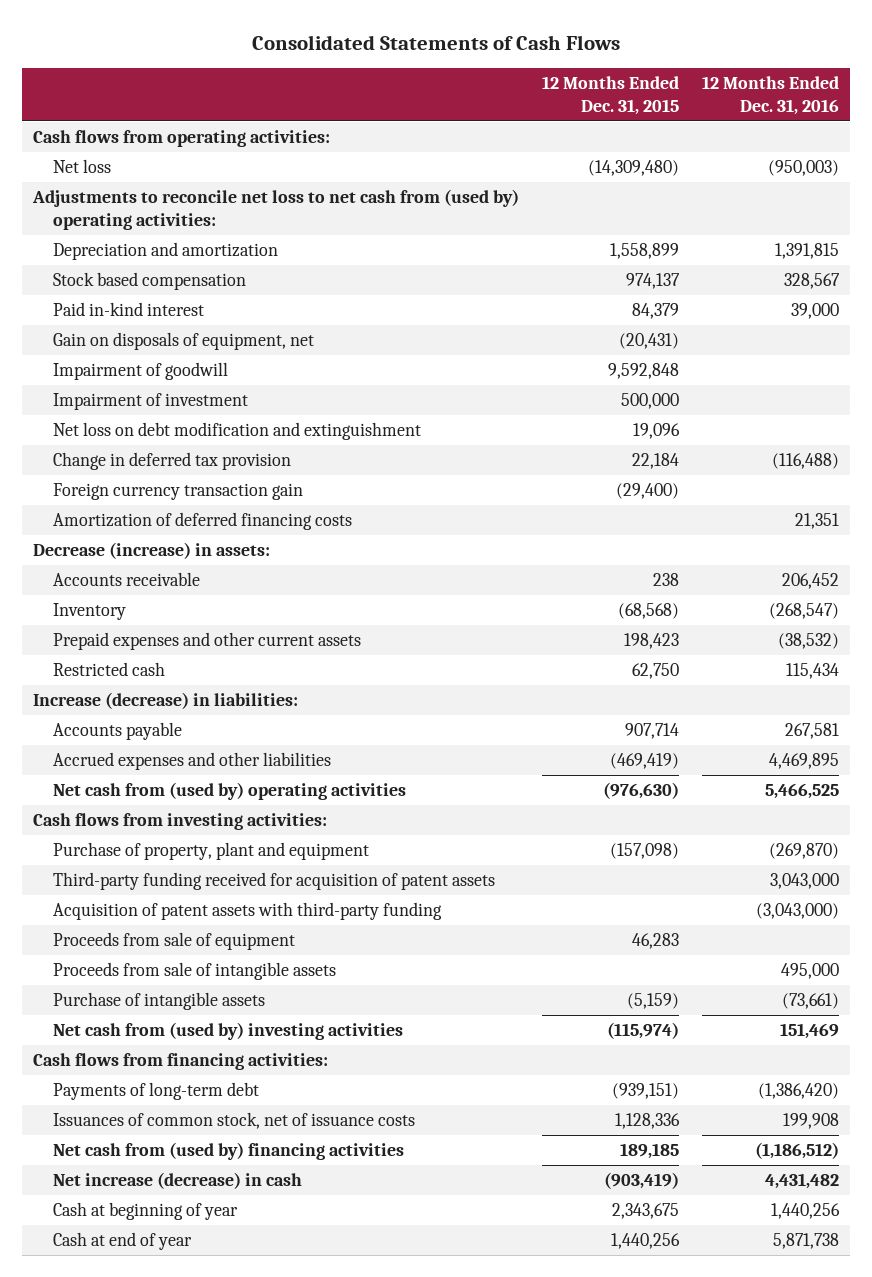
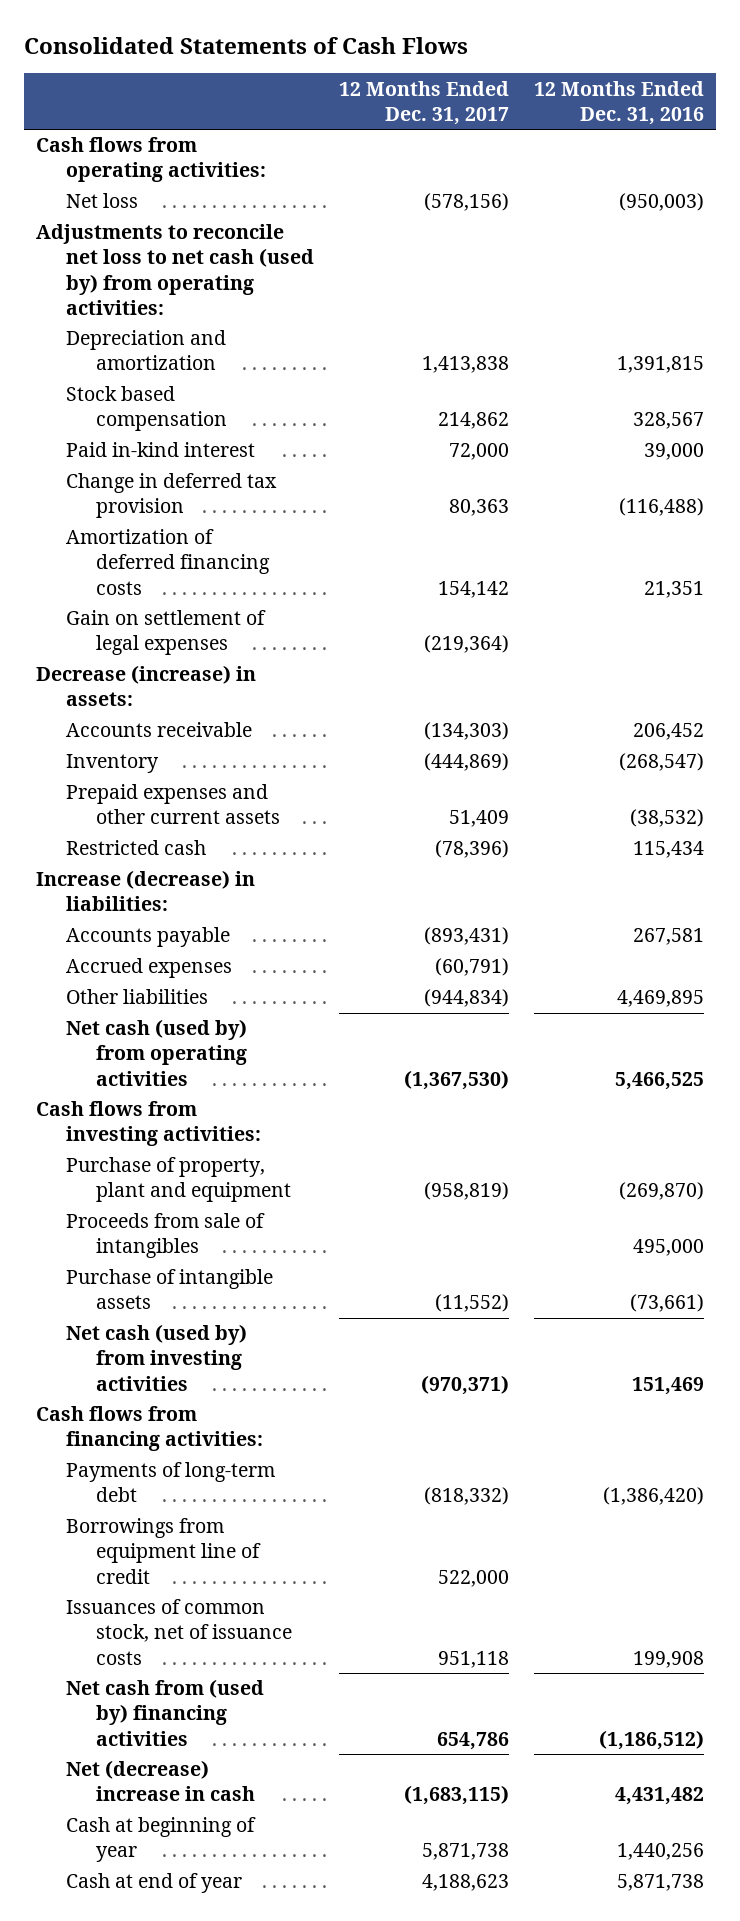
[541,75,679,115] 12 Months Ended Dec. 31, 2015 -> none
none -> [338,80,509,125] 12 Months Ended Dec. 31, 2017
[32,188,520,231] Adjustments to reconcile net loss to net cash from (used by) operating activities: -> [36,224,315,315] Adjustments to reconcile net loss to net cash (used by) from operating activities:
[52,331,314,350] Gain on disposals of equipment, net -> none
[52,361,228,380] Impairment of goodwill -> none
[52,392,248,410] Impairment of investment -> none
[52,421,421,440] Net loss on debt modification and extinguishment -> none
[52,482,303,500] Foreign currency transaction gain -> none
none -> [66,610,267,656] Gain on settlement of legal expenses
none -> [66,958,233,979] Accrued expenses
[52,751,331,770] Accrued expenses and other liabilities -> [66,989,209,1005] Other liabilities
[52,781,406,800] Net cash from (used by) operating activities -> [66,1019,248,1086] Net cash (used by) from operating activities
[52,871,495,890] Third-party funding received for acquisition of patent assets -> none
[52,901,442,920] Acquisition of patent assets with third-party funding -> none
[52,931,295,950] Proceeds from sale of equipment -> none
[52,961,336,980] Proceeds from sale of intangible assets -> [66,1213,266,1259] Proceeds from sale of intangibles
[52,1021,403,1040] Net cash from (used by) investing activities -> [66,1324,248,1391] Net cash (used by) from investing activities
none -> [66,1518,262,1584] Borrowings from equipment line of credit
[52,1171,302,1189] Net increase (decrease) in cash -> [66,1760,256,1802] Net (decrease) increase in cash

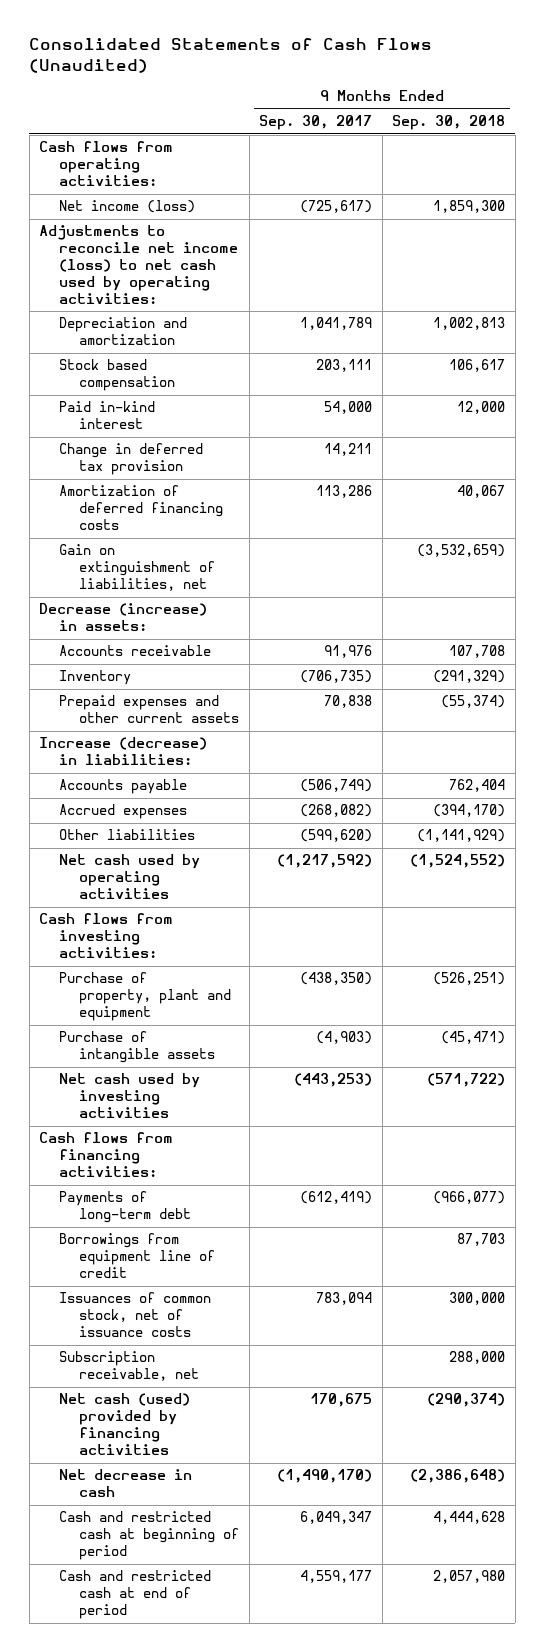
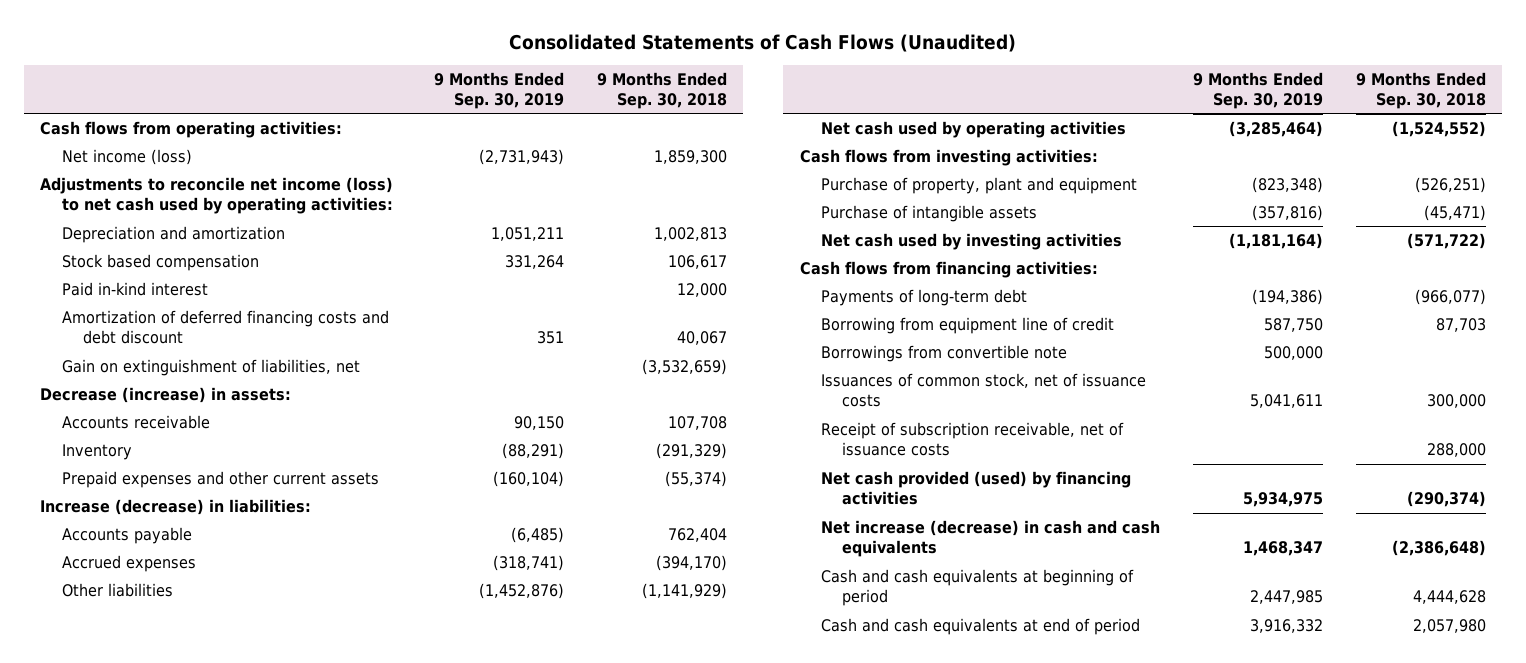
[259,115,373,131] Sep. 30, 2017 -> none
none -> [433,71,564,110] 9 Months Ended Sep. 30, 2019
[59,443,204,476] Change in deferred tax provision -> none
[59,485,224,531] Amortization of deferred financing costs -> [61,309,389,345] Amortization of deferred financing costs and debt discount
[59,1233,216,1279] Borrowings from equipment line of credit -> [820,316,1114,334] Borrowing from equipment line of credit
none -> [820,344,1067,362] Borrowings from convertible note
[59,1351,200,1382] Subscription receivable, net -> [820,421,1124,457] Receipt of subscription receivable, net of issuance costs
[59,1393,191,1456] Net cash (used) provided by financing activities -> [820,470,1131,506] Net cash provided (used) by financing activities
[59,1469,193,1498] Net decrease in cash -> [820,519,1160,558] Net increase (decrease) in cash and cash equivalents
[59,1511,240,1561] Cash and restricted cash at beginning of period -> [820,568,1134,607] Cash and cash equivalents at beginning of period
[59,1570,212,1620] Cash and restricted cash at end of period -> [820,617,1140,635] Cash and cash equivalents at end of period

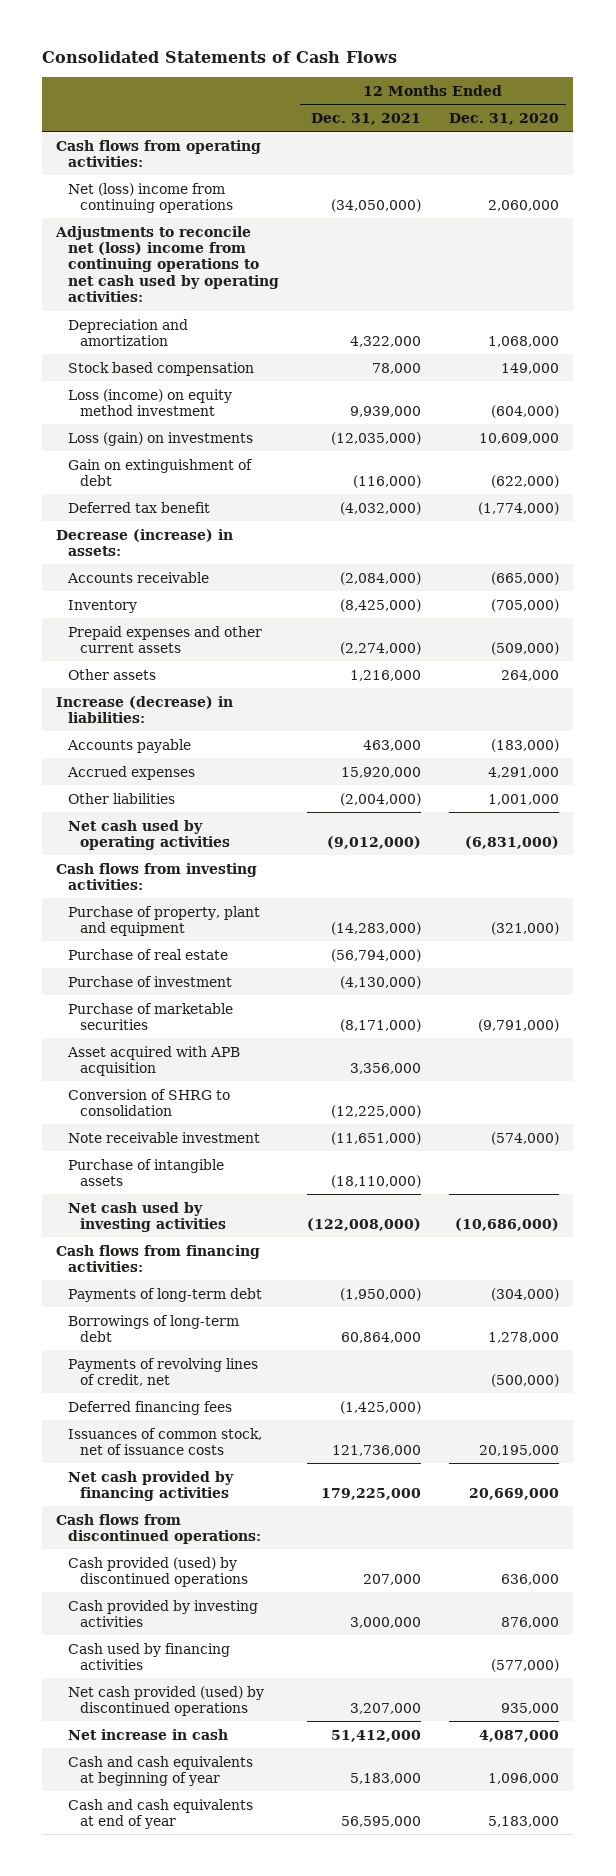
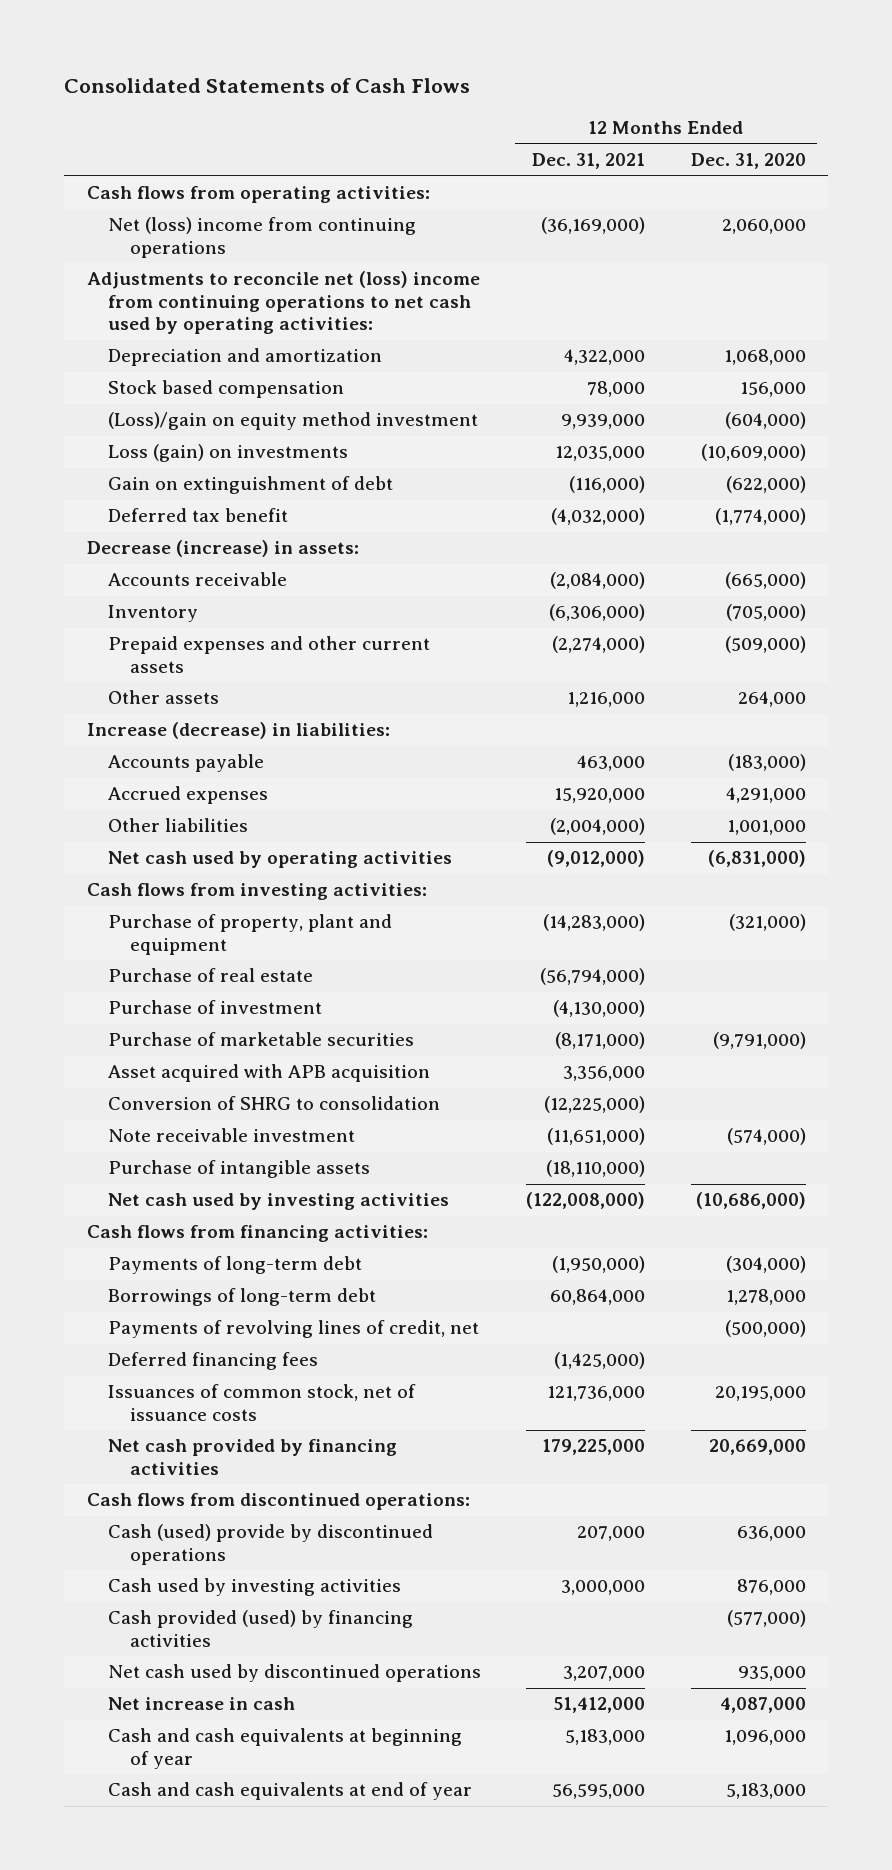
[331,198,422,212] (34,050,000) -> [541,217,646,235] (36,169,000)
[501,362,560,374] 149,000 -> [739,382,806,398] 156,000
[68,388,233,416] Loss (income) on equity method investment -> [108,412,479,431] (Loss)/gain on equity method investment
[331,431,422,445] (12,035,000) -> [555,446,646,462] 12,035,000
[479,432,560,444] 10,609,000 -> [700,444,806,462] (10,609,000)
[340,598,422,612] (8,425,000) -> [549,604,646,622] (6,306,000)
[68,1556,248,1587] Cash provided (used) by discontinued operations -> [108,1524,434,1565] Cash (used) provide by discontinued operations
[68,1599,259,1627] Cash provided by investing activities -> [108,1578,402,1597] Cash used by investing activities
[68,1642,231,1670] Cash used by financing activities -> [108,1610,414,1647] Cash provided (used) by financing activities
[68,1685,265,1716] Net cash provided (used) by discontinued operations -> [108,1664,482,1683] Net cash used by discontinued operations

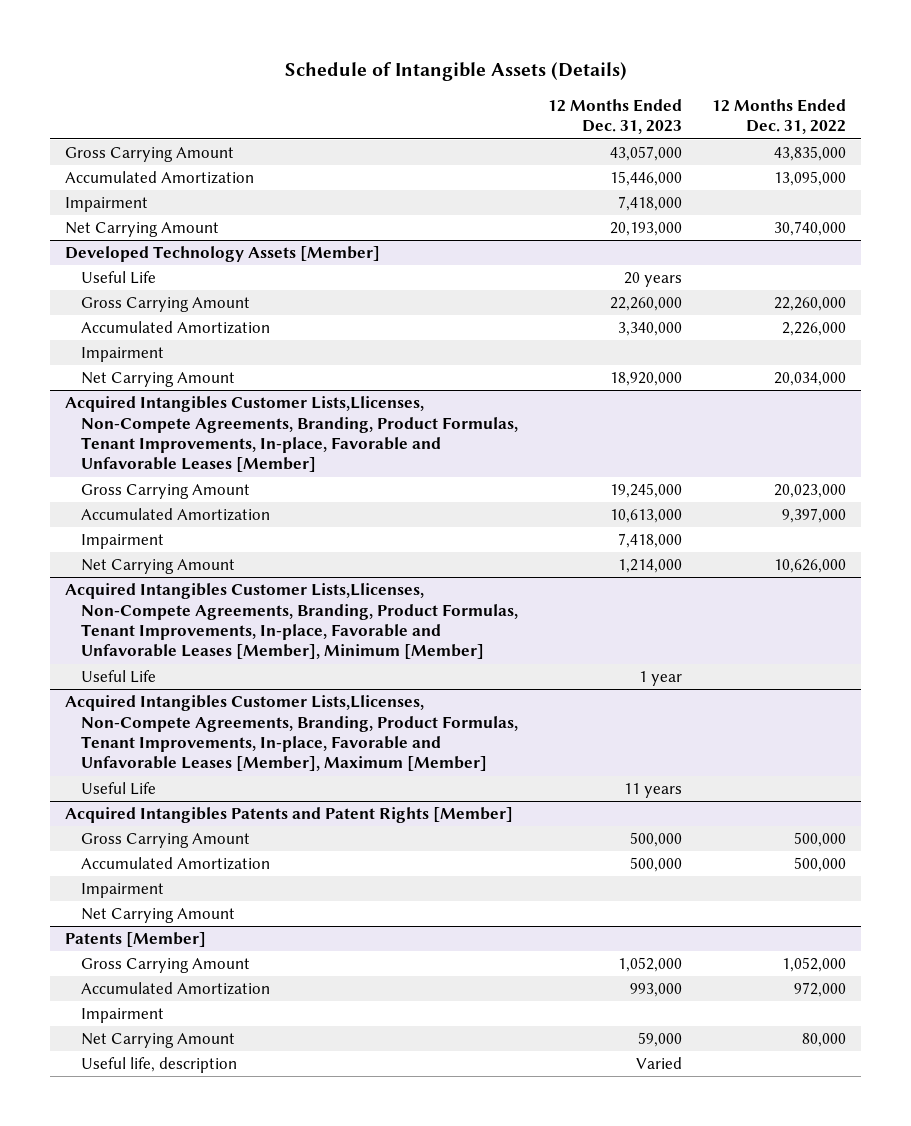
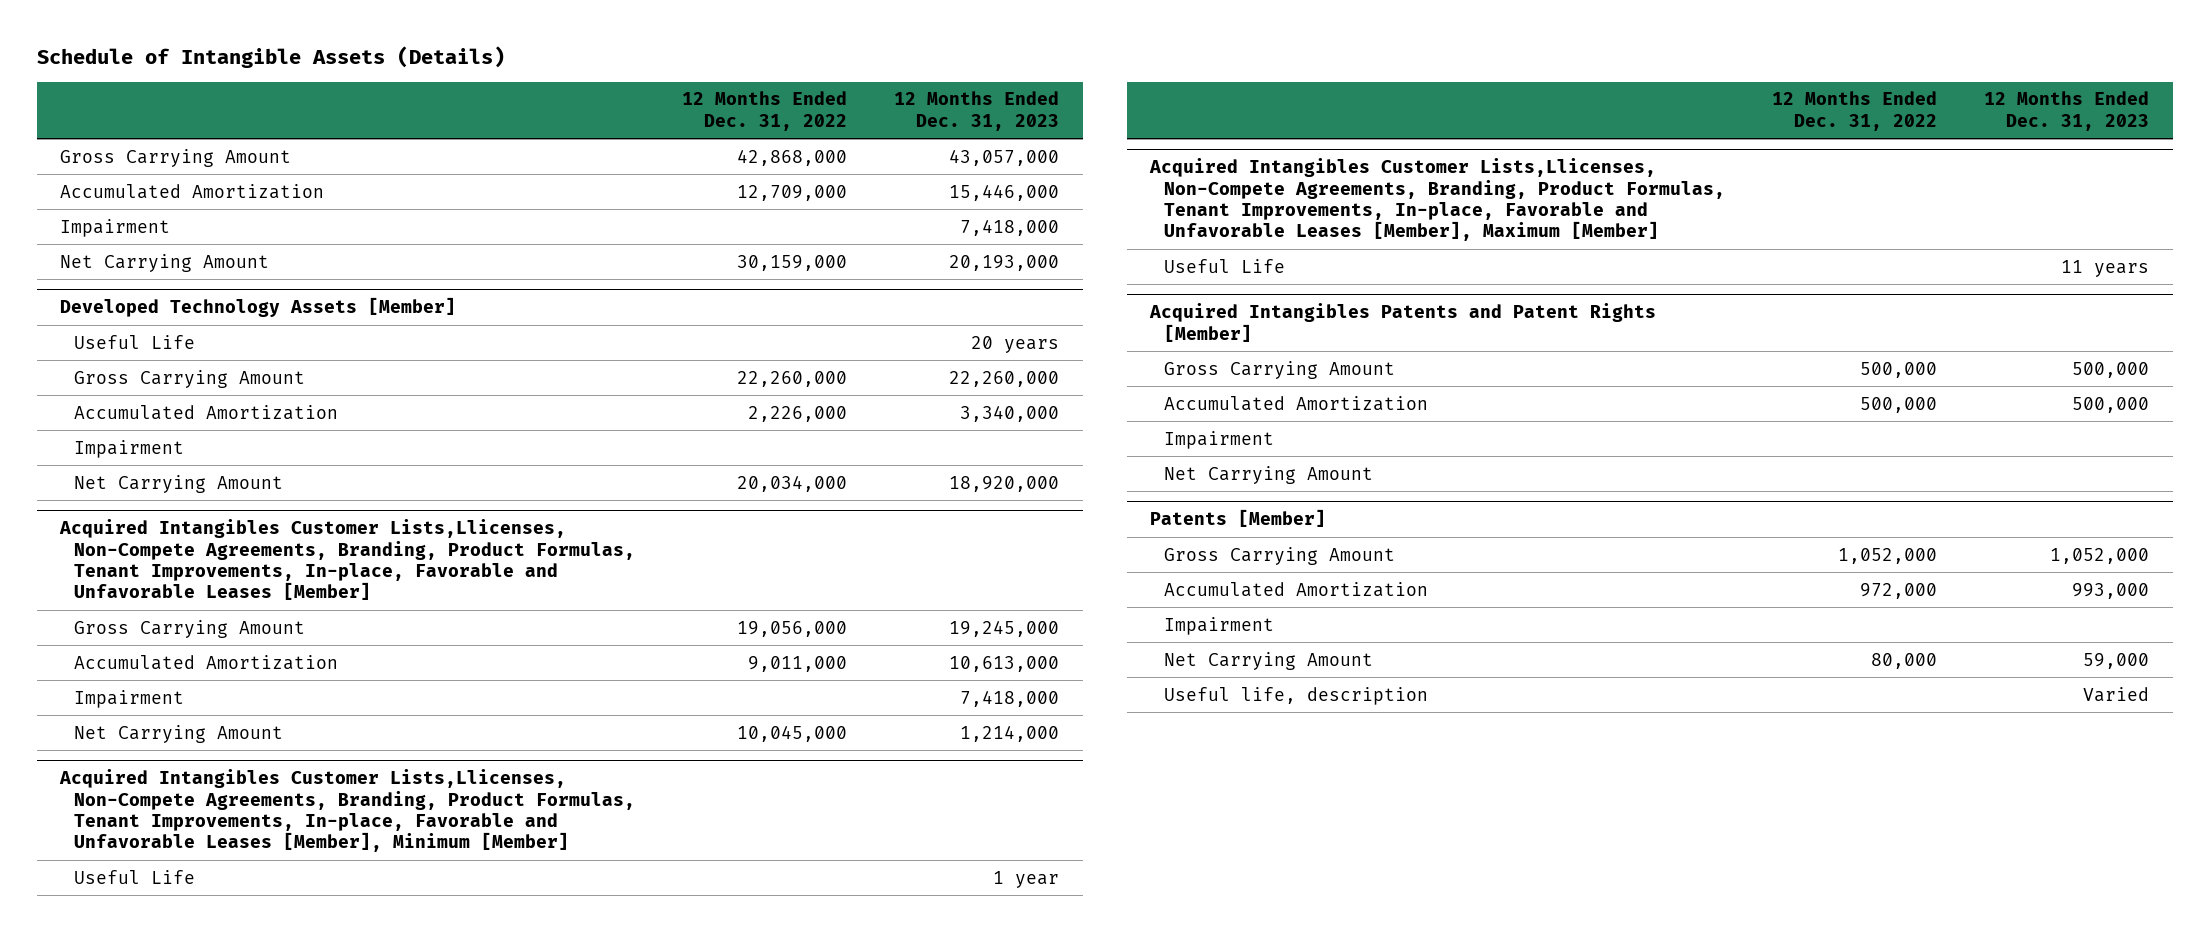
[774,146,847,162] 43,835,000 -> [737,148,848,166] 42,868,000
[774,171,847,187] 13,095,000 -> [737,184,848,201] 12,709,000
[774,221,847,237] 30,740,000 -> [737,254,848,271] 30,159,000
[774,484,847,499] 20,023,000 -> [737,620,848,637] 19,056,000
[782,508,847,524] 9,397,000 -> [748,655,848,672] 9,011,000
[774,559,847,574] 10,626,000 -> [737,724,848,742] 10,045,000

